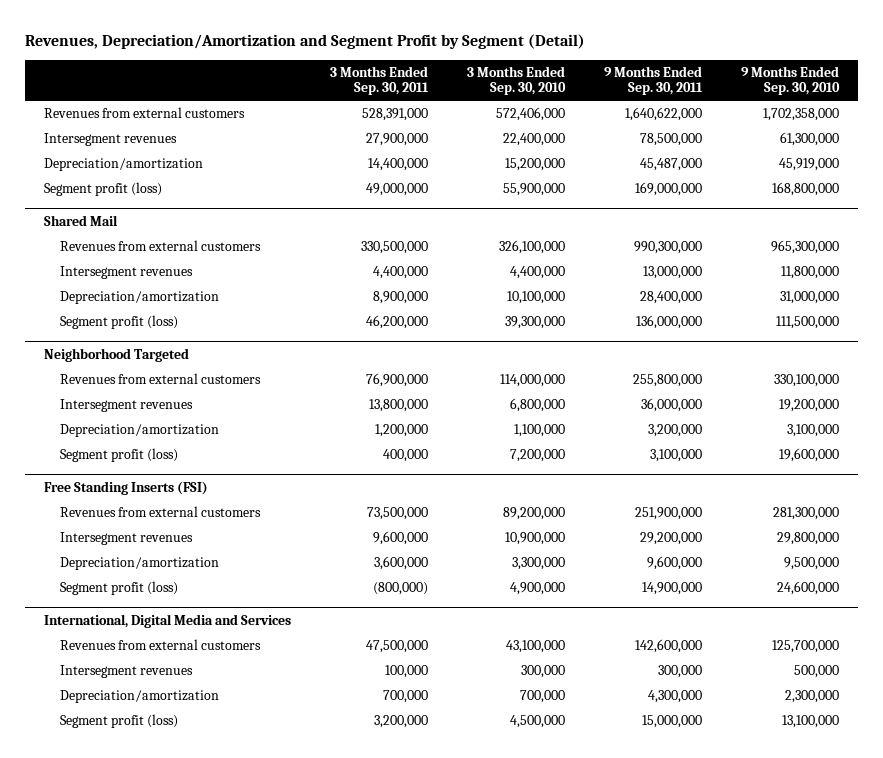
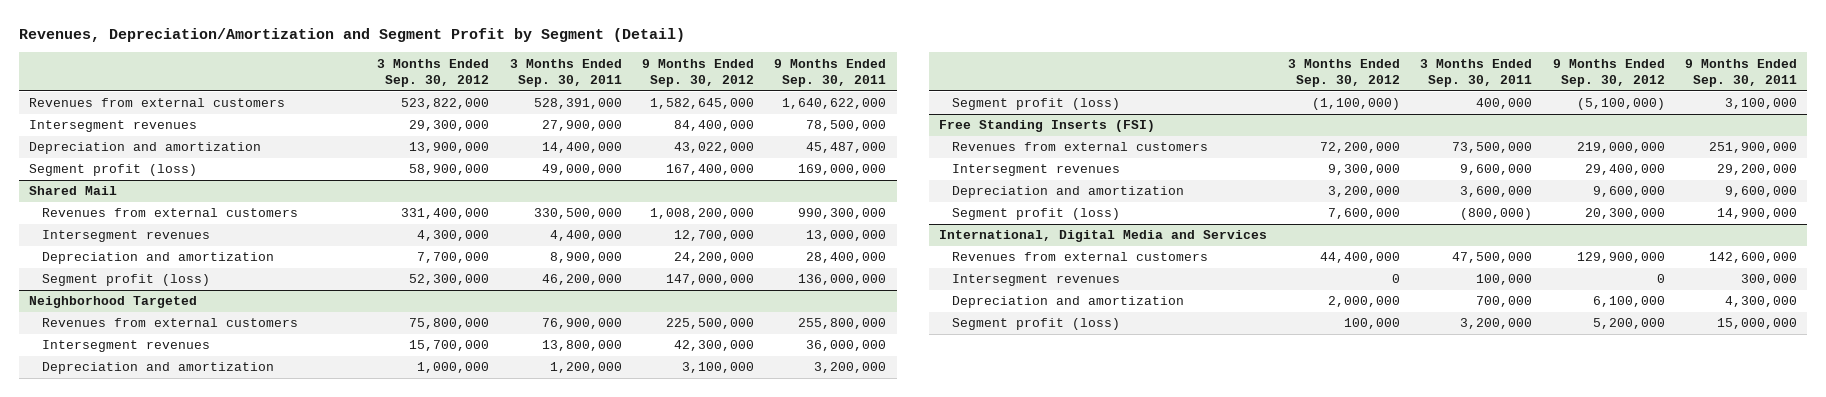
[467,65,567,96] 3 Months Ended Sep. 30, 2010 -> none
[740,65,840,96] 9 Months Ended Sep. 30, 2010 -> none
none -> [377,58,490,87] 3 Months Ended Sep. 30, 2012
none -> [642,58,755,87] 9 Months Ended Sep. 30, 2012
[44,158,204,172] Depreciation/amortization -> [28,142,261,155] Depreciation and amortization
[60,291,220,305] Depreciation/amortization -> [41,252,274,265] Depreciation and amortization
[60,424,220,438] Depreciation/amortization -> [41,362,274,375] Depreciation and amortization
[60,557,220,571] Depreciation/amortization -> [952,186,1185,199] Depreciation and amortization
[60,690,220,704] Depreciation/amortization -> [952,296,1185,309] Depreciation and amortization

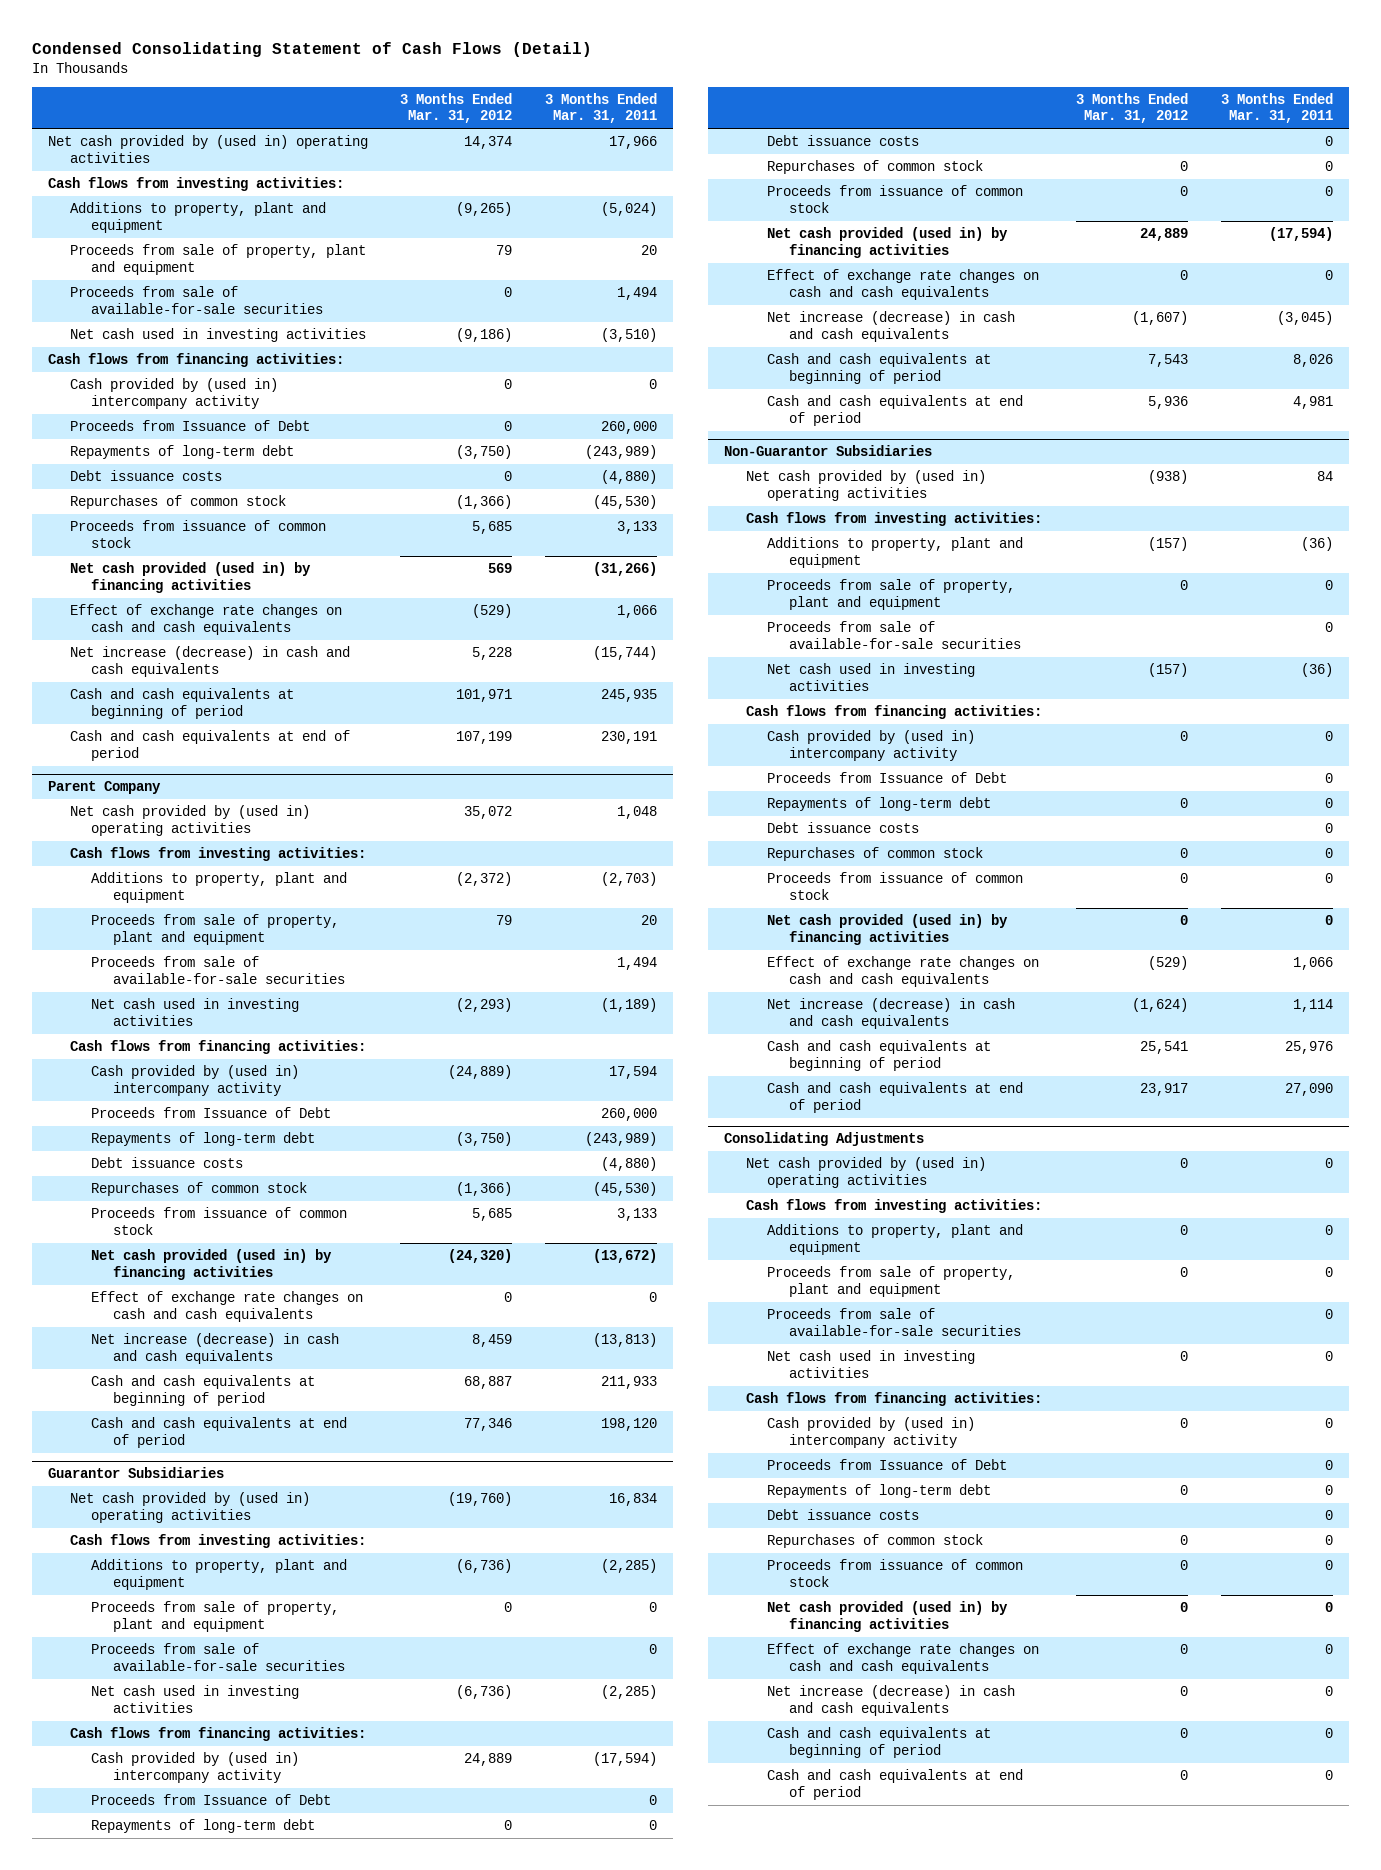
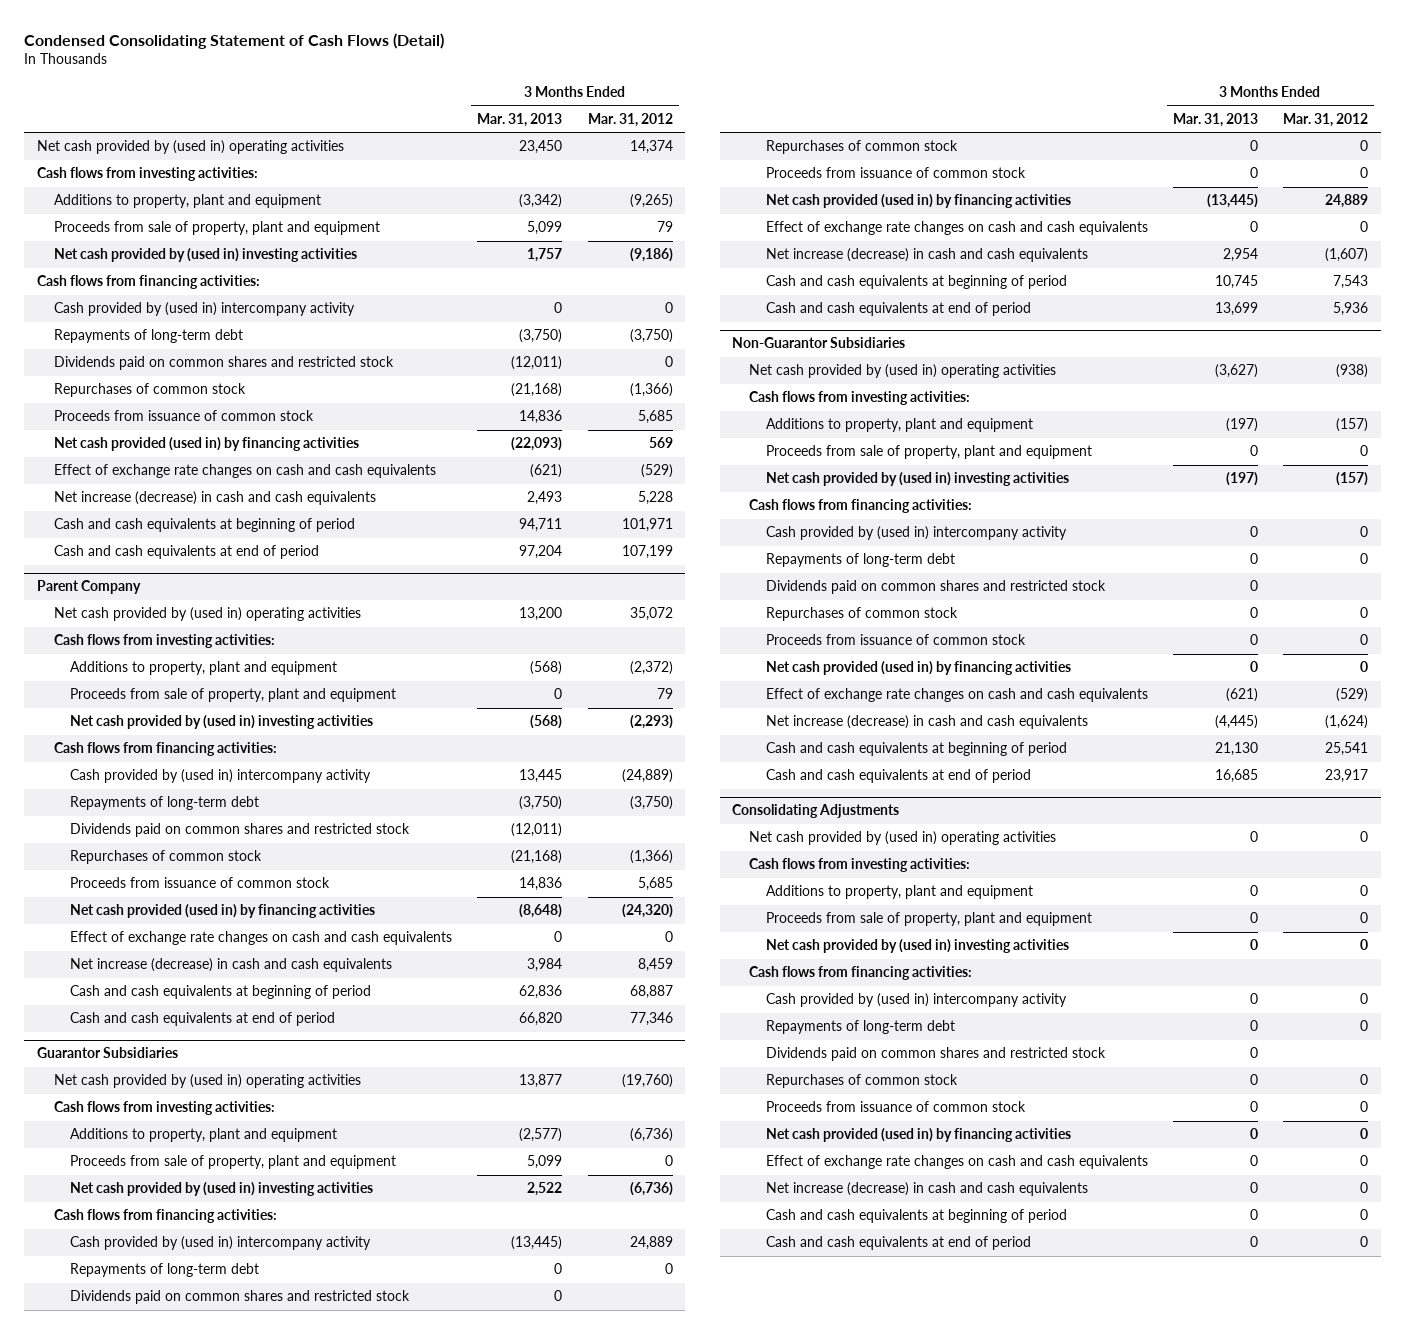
[544,92,657,124] 3 Months Ended Mar. 31, 2011 -> none
none -> [477,112,563,127] Mar. 31, 2013
[69,286,324,314] Proceeds from sale of available-for-sale securities -> none
[69,328,366,343] Net cash used in investing activities -> [53,248,357,263] Net cash provided by (used in) investing activities
[69,420,310,432] Proceeds from Issuance of Debt -> none
[69,470,222,482] Debt issuance costs -> none
none -> [53,356,394,371] Dividends paid on common shares and restricted stock
[91,956,346,984] Proceeds from sale of available-for-sale securities -> none
[91,998,300,1026] Net cash used in investing activities -> [70,715,374,730] Net cash provided by (used in) investing activities
[91,1107,332,1119] Proceeds from Issuance of Debt -> none
[91,1157,244,1169] Debt issuance costs -> none
none -> [70,823,411,838] Dividends paid on common shares and restricted stock
[91,1643,346,1671] Proceeds from sale of available-for-sale securities -> none
[91,1685,300,1713] Net cash used in investing activities -> [70,1182,374,1197] Net cash provided by (used in) investing activities
[91,1794,332,1806] Proceeds from Issuance of Debt -> none
[767,135,920,147] Debt issuance costs -> none
none -> [70,1290,411,1305] Dividends paid on common shares and restricted stock
[767,621,1021,649] Proceeds from sale of available-for-sale securities -> none
[767,663,976,691] Net cash used in investing activities -> [765,472,1069,487] Net cash provided by (used in) investing activities
[767,772,1008,784] Proceeds from Issuance of Debt -> none
[767,822,920,834] Debt issuance costs -> none
none -> [765,580,1106,595] Dividends paid on common shares and restricted stock
[767,1308,1021,1336] Proceeds from sale of available-for-sale securities -> none
[767,1350,976,1378] Net cash used in investing activities -> [765,939,1069,954] Net cash provided by (used in) investing activities
[767,1459,1008,1471] Proceeds from Issuance of Debt -> none
[767,1509,920,1521] Debt issuance costs -> none
none -> [765,1047,1106,1062] Dividends paid on common shares and restricted stock

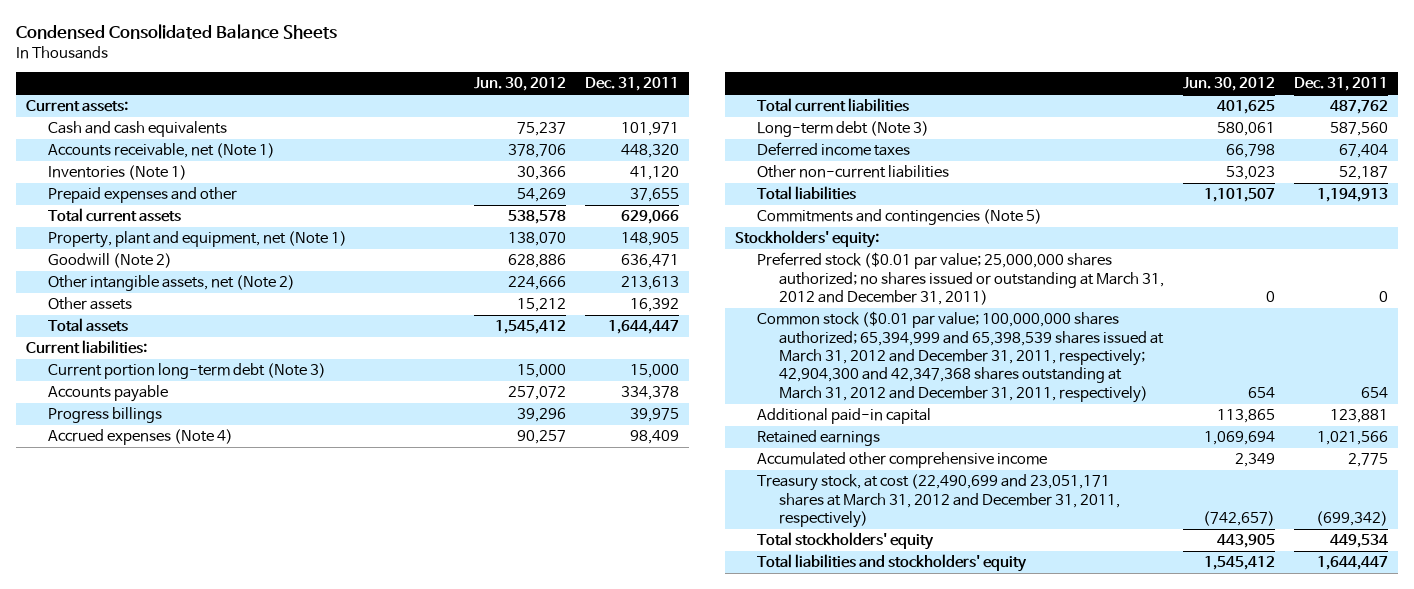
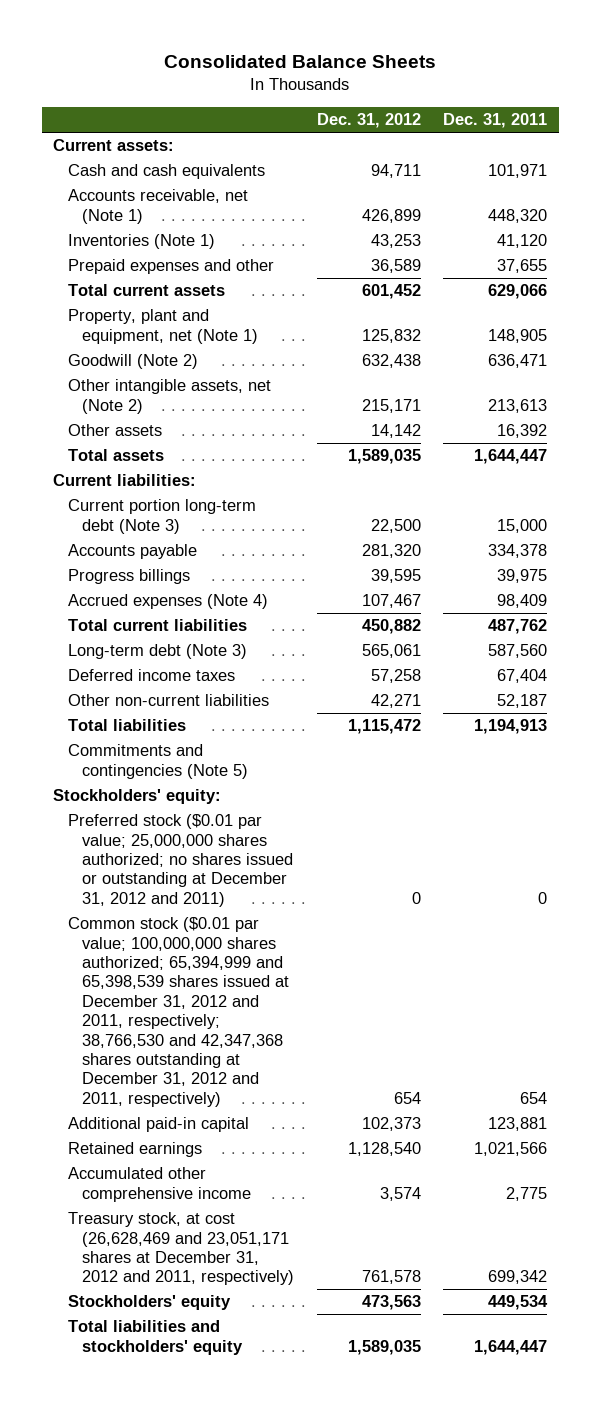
[16,24,338,40] Condensed Consolidated Balance Sheets -> [164,54,437,68] Consolidated Balance Sheets
[474,77,567,92] Jun. 30, 2012 -> none
none -> [316,113,421,129] Dec. 31, 2012
[756,252,1164,305] Preferred stock ($0.01 par value; 25,000,000 shares authorized; no shares issued or outstanding at March 31, 2012 and December 31, 2011) -> [67,814,294,907] Preferred stock ($0.01 par value; 25,000,000 shares authorized; no shares issued or outstanding at December 31, 2012 and 2011)
[756,311,1164,403] Common stock ($0.01 par value; 100,000,000 shares authorized; 65,394,999 and 65,398,539 shares issued at March 31, 2012 and December 31, 2011, respectively; 42,904,300 and 42,347,368 shares outstanding at March 31, 2012 and December 31, 2011, respectively) -> [67,917,290,1107] Common stock ($0.01 par value; 100,000,000 shares authorized; 65,394,999 and 65,398,539 shares issued at December 31, 2012 and 2011, respectively; 38,766,530 and 42,347,368 shares outstanding at December 31, 2012 and 2011, respectively)
[756,474,1120,528] Treasury stock, at cost (22,490,699 and 23,051,171 shares at March 31, 2012 and December 31, 2011, respectively) -> [67,1212,295,1286] Treasury stock, at cost (26,628,469 and 23,051,171 shares at December 31, 2012 and 2011, respectively)
[1316,510,1389,526] (699,342) -> [488,1270,548,1285] 699,342
[756,532,934,551] Total stockholders' equity -> [67,1295,231,1311] Stockholders' equity

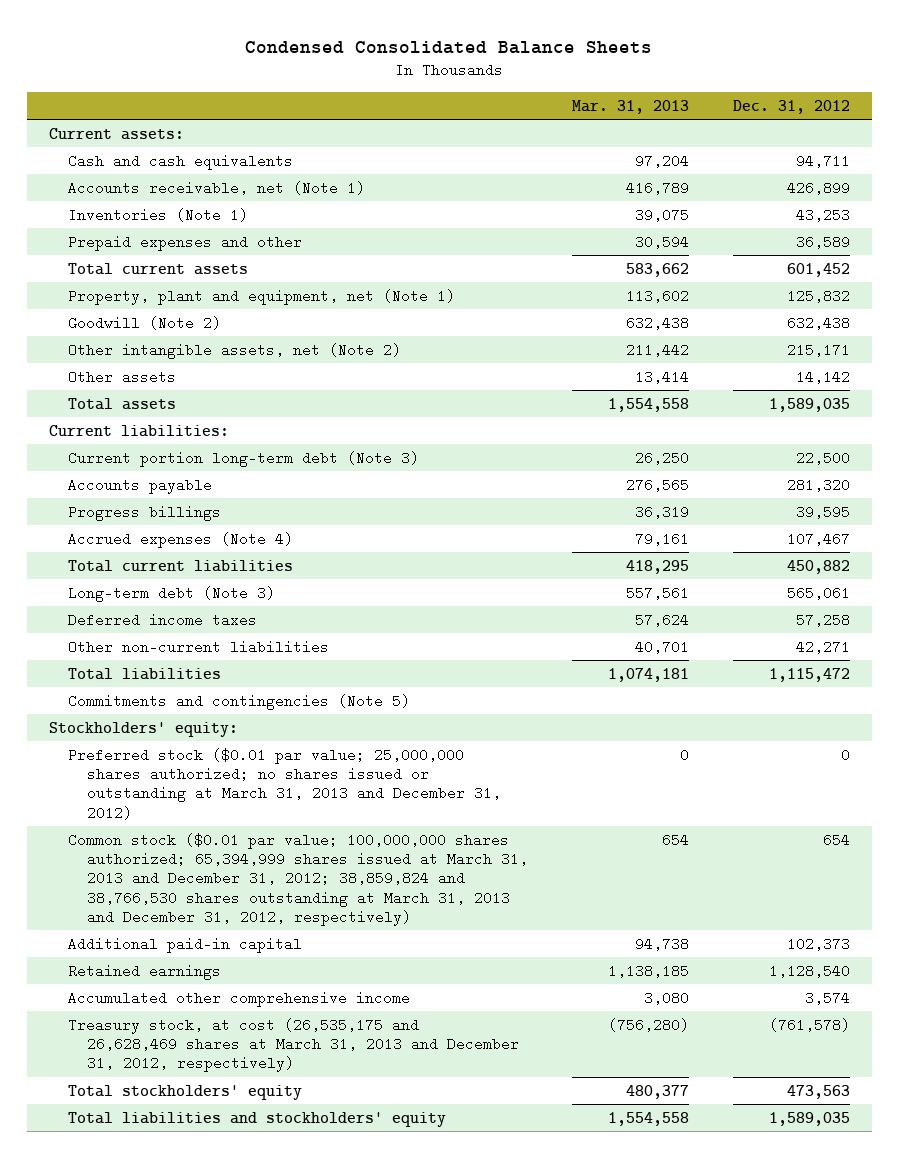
[164,54,437,68] Consolidated Balance Sheets -> [245,40,653,54] Condensed Consolidated Balance Sheets
[443,113,548,129] Dec. 31, 2011 -> none
none -> [572,99,690,114] Mar. 31, 2013
[67,814,294,907] Preferred stock ($0.01 par value; 25,000,000 shares authorized; no shares issued or outstanding at December 31, 2012 and 2011) -> [67,747,502,820] Preferred stock ($0.01 par value; 25,000,000 shares authorized; no shares issued or outstanding at March 31, 2013 and December 31, 2012)
[67,917,290,1107] Common stock ($0.01 par value; 100,000,000 shares authorized; 65,394,999 and 65,398,539 shares issued at December 31, 2012 and 2011, respectively; 38,766,530 and 42,347,368 shares outstanding at December 31, 2012 and 2011, respectively) -> [67,832,529,926] Common stock ($0.01 par value; 100,000,000 shares authorized; 65,394,999 shares issued at March 31, 2013 and December 31, 2012; 38,859,824 and 38,766,530 shares outstanding at March 31, 2013 and December 31, 2012, respectively)
[67,1212,295,1286] Treasury stock, at cost (26,628,469 and 23,051,171 shares at December 31, 2012 and 2011, respectively) -> [67,1017,520,1073] Treasury stock, at cost (26,535,175 and 26,628,469 shares at March 31, 2013 and December 31, 2012, respectively)
[361,1270,421,1285] 761,578 -> [768,1017,850,1032] (761,578)
[67,1295,231,1311] Stockholders' equity -> [67,1084,302,1100] Total stockholders' equity

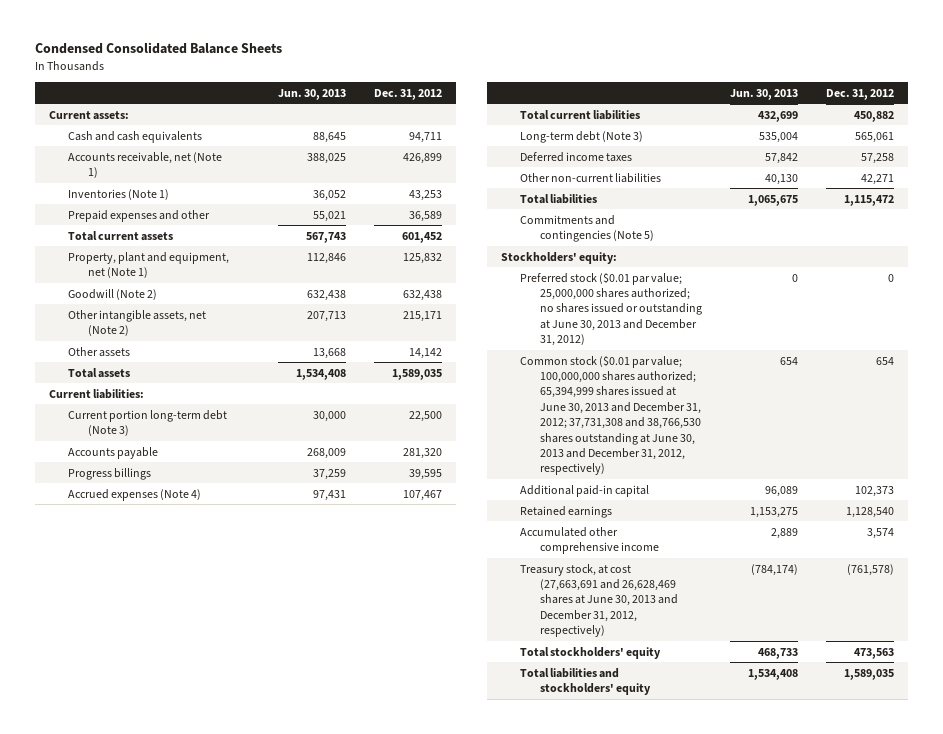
[572,99,690,114] Mar. 31, 2013 -> none
none -> [277,88,346,100] Jun. 30, 2013
[67,747,502,820] Preferred stock ($0.01 par value; 25,000,000 shares authorized; no shares issued or outstanding at March 31, 2013 and December 31, 2012) -> [520,272,702,347] Preferred stock ($0.01 par value; 25,000,000 shares authorized; no shares issued or outstanding at June 30, 2013 and December 31, 2012)
[67,832,529,926] Common stock ($0.01 par value; 100,000,000 shares authorized; 65,394,999 shares issued at March 31, 2013 and December 31, 2012; 38,859,824 and 38,766,530 shares outstanding at March 31, 2013 and December 31, 2012, respectively) -> [520,355,701,476] Common stock ($0.01 par value; 100,000,000 shares authorized; 65,394,999 shares issued at June 30, 2013 and December 31, 2012; 37,731,308 and 38,766,530 shares outstanding at June 30, 2013 and December 31, 2012, respectively)
[67,1017,520,1073] Treasury stock, at cost (26,535,175 and 26,628,469 shares at March 31, 2013 and December 31, 2012, respectively) -> [520,563,678,638] Treasury stock, at cost (27,663,691 and 26,628,469 shares at June 30, 2013 and December 31, 2012, respectively)

